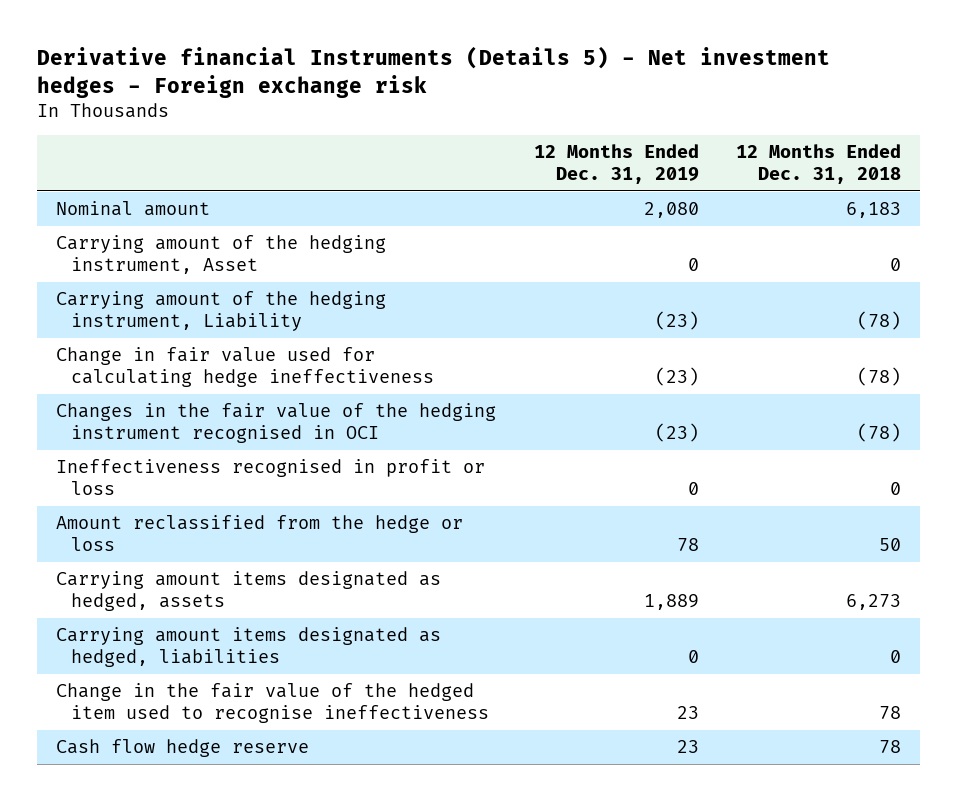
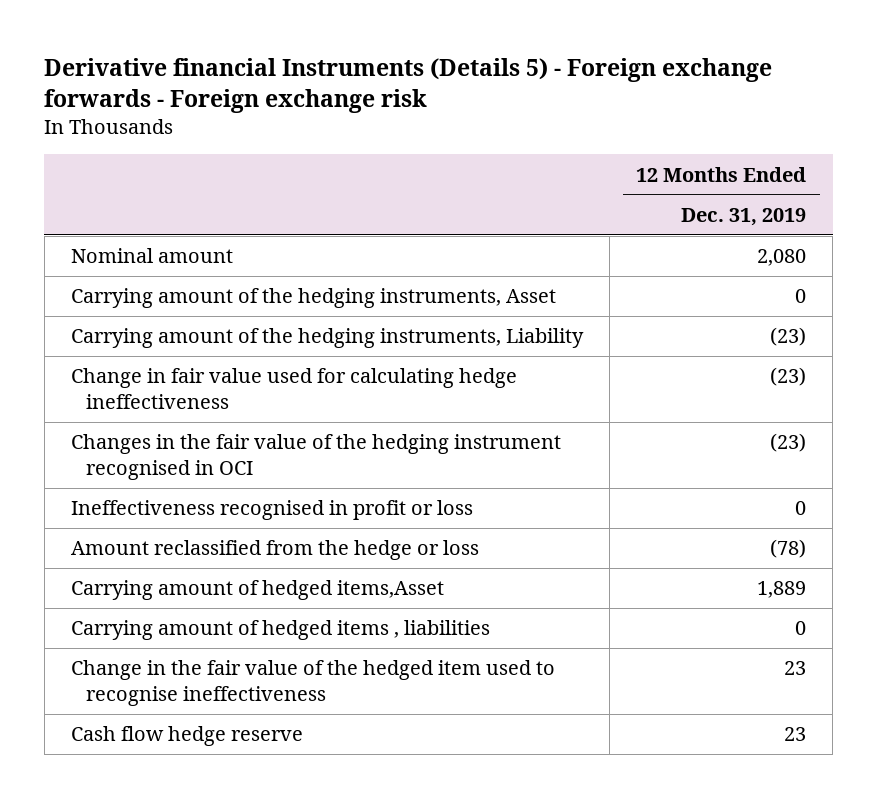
[37,46,831,99] Derivative financial Instruments (Details 5) - Net investment hedges - Foreign exchange risk -> [44,57,773,113] Derivative financial Instruments (Details 5) - Foreign exchange forwards - Foreign exchange risk
[736,144,902,185] 12 Months Ended Dec. 31, 2018 -> none
[56,235,387,274] Carrying amount of the hedging instrument, Asset -> [70,288,556,309] Carrying amount of the hedging instruments, Asset
[56,291,387,331] Carrying amount of the hedging instrument, Liability -> [70,328,584,349] Carrying amount of the hedging instruments, Liability
[676,537,699,551] 78 -> [770,539,807,559] (78)
[56,571,442,611] Carrying amount items designated as hedged, assets -> [70,580,444,601] Carrying amount of hedged items,Asset
[56,627,442,667] Carrying amount items designated as hedged, liabilities -> [70,620,490,641] Carrying amount of hedged items , liabilities

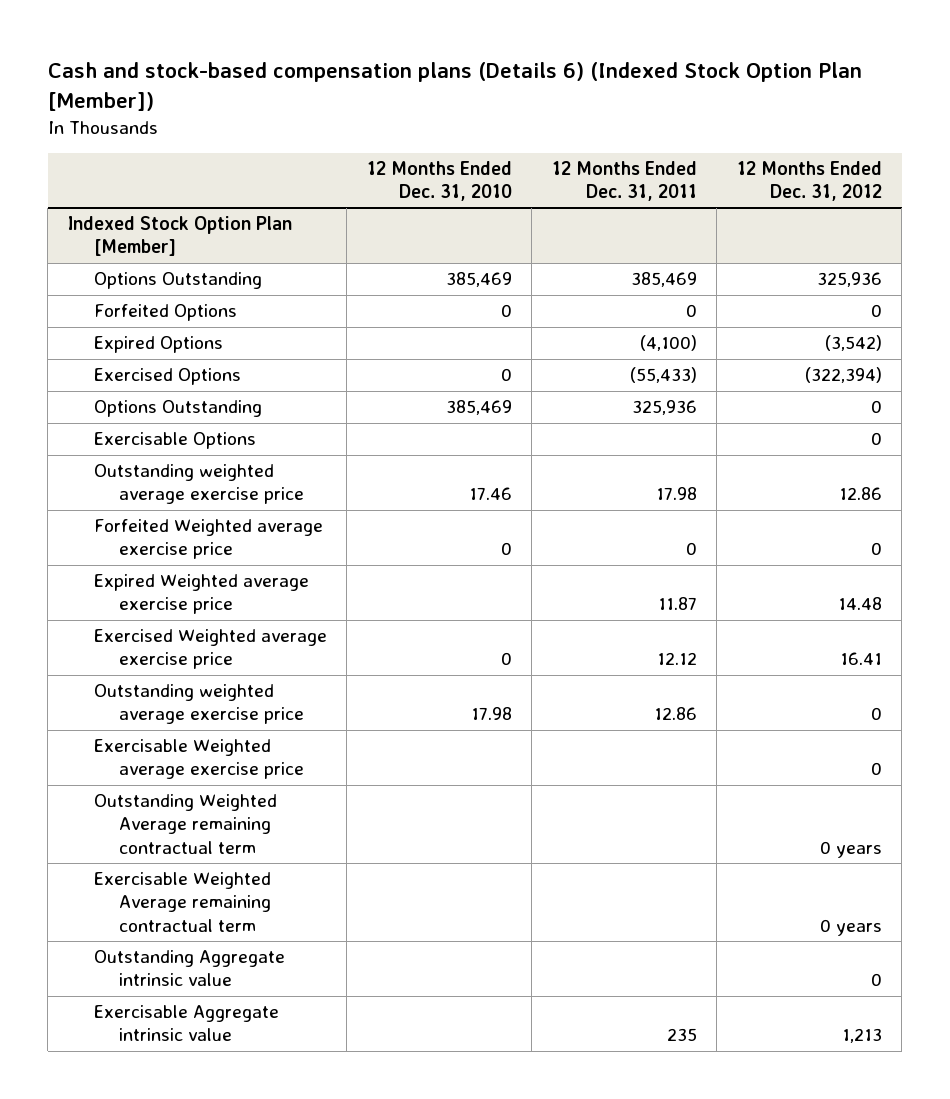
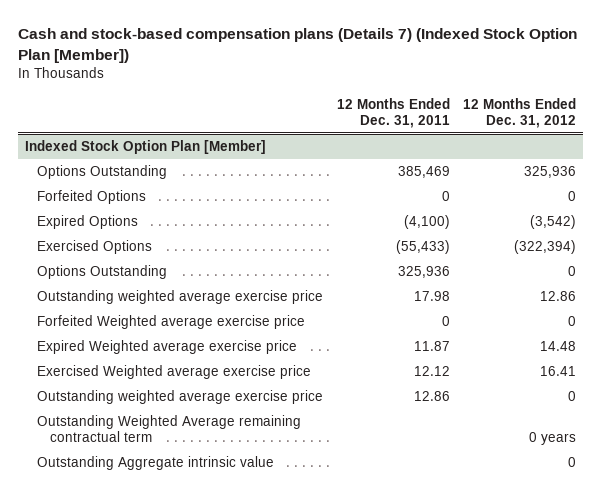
[47,61,862,111] Cash and stock-based compensation plans (Details 6) (Indexed Stock Option Plan [Member]) -> [18,28,578,64] Cash and stock-based compensation plans (Details 7) (Indexed Stock Option Plan [Member])
[366,161,512,202] 12 Months Ended Dec. 31, 2010 -> none
[93,432,256,450] Exercisable Options -> none
[93,739,305,780] Exercisable Weighted average exercise price -> none
[93,872,272,932] Exercisable Weighted Average remaining contractual term -> none
[93,1005,279,1042] Exercisable Aggregate intrinsic value -> none

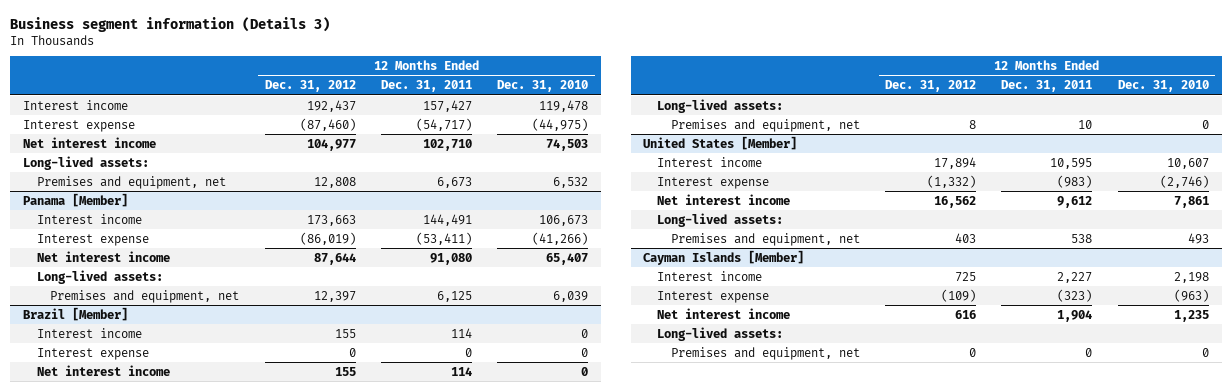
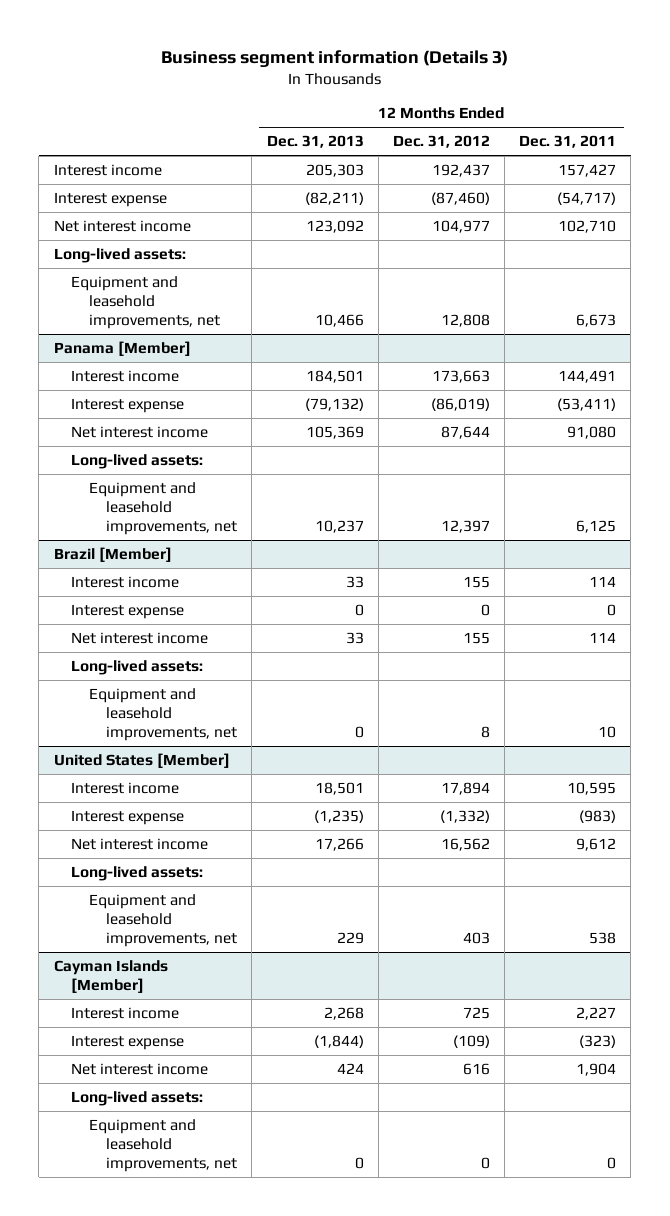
[497,80,589,93] Dec. 31, 2010 -> none
none -> [266,135,364,149] Dec. 31, 2013
[36,175,226,189] Premises and equipment, net -> [71,275,220,330] Equipment and leasehold improvements, net
[50,289,240,303] Premises and equipment, net -> [88,481,238,536] Equipment and leasehold improvements, net
[670,118,860,132] Premises and equipment, net -> [88,687,238,742] Equipment and leasehold improvements, net
[670,232,860,246] Premises and equipment, net -> [88,893,238,948] Equipment and leasehold improvements, net
[670,346,860,360] Premises and equipment, net -> [88,1118,238,1173] Equipment and leasehold improvements, net

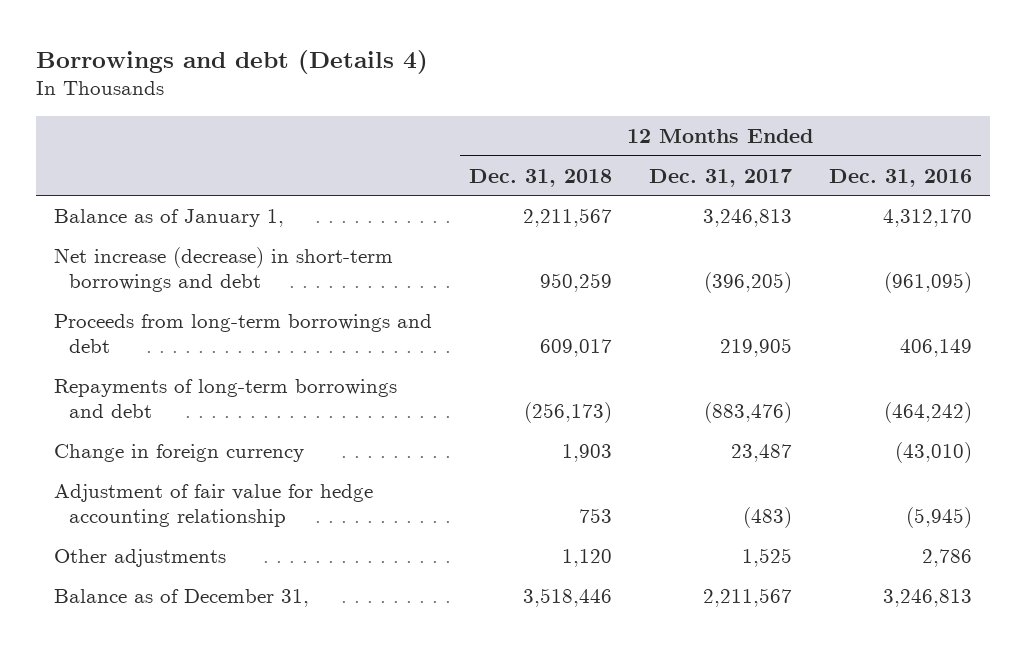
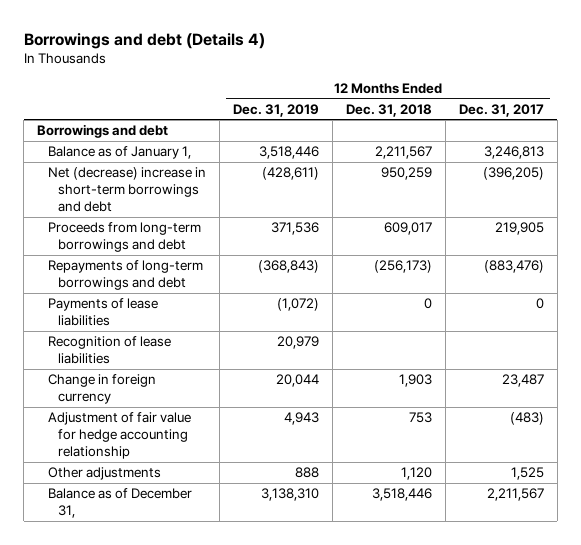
[828,168,972,187] Dec. 31, 2016 -> none
none -> [232,103,319,117] Dec. 31, 2019
none -> [37,124,169,139] Borrowings and debt
[54,246,394,292] Net increase (decrease) in short-term borrowings and debt -> [47,167,206,213] Net (decrease) increase in short-term borrowings and debt
none -> [47,298,158,327] Payments of lease liabilities
none -> [47,336,171,365] Recognition of lease liabilities

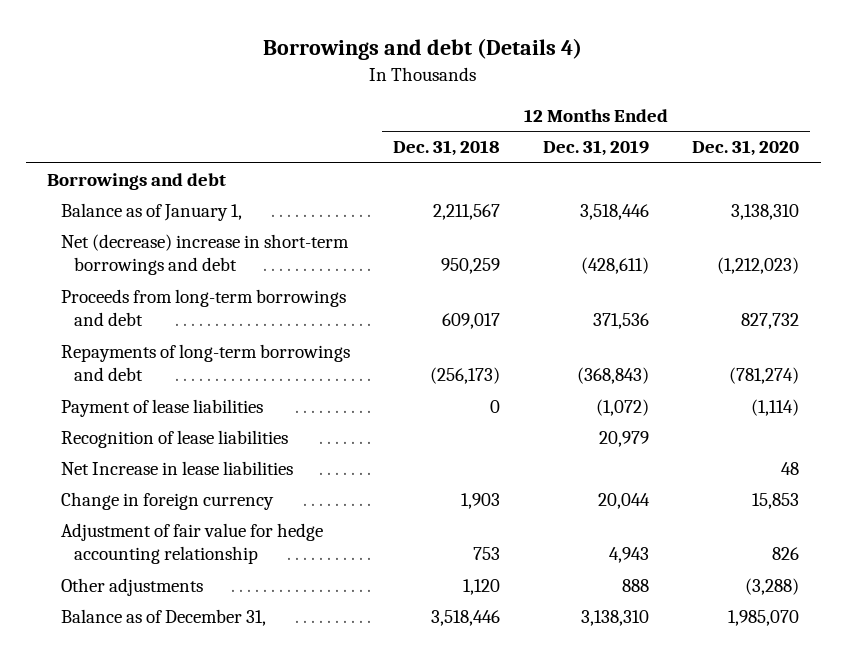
[458,103,544,117] Dec. 31, 2017 -> none
none -> [692,140,800,157] Dec. 31, 2020
[47,298,158,327] Payments of lease liabilities -> [60,399,263,418] Payment of lease liabilities
none -> [60,461,293,476] Net Increase in lease liabilities

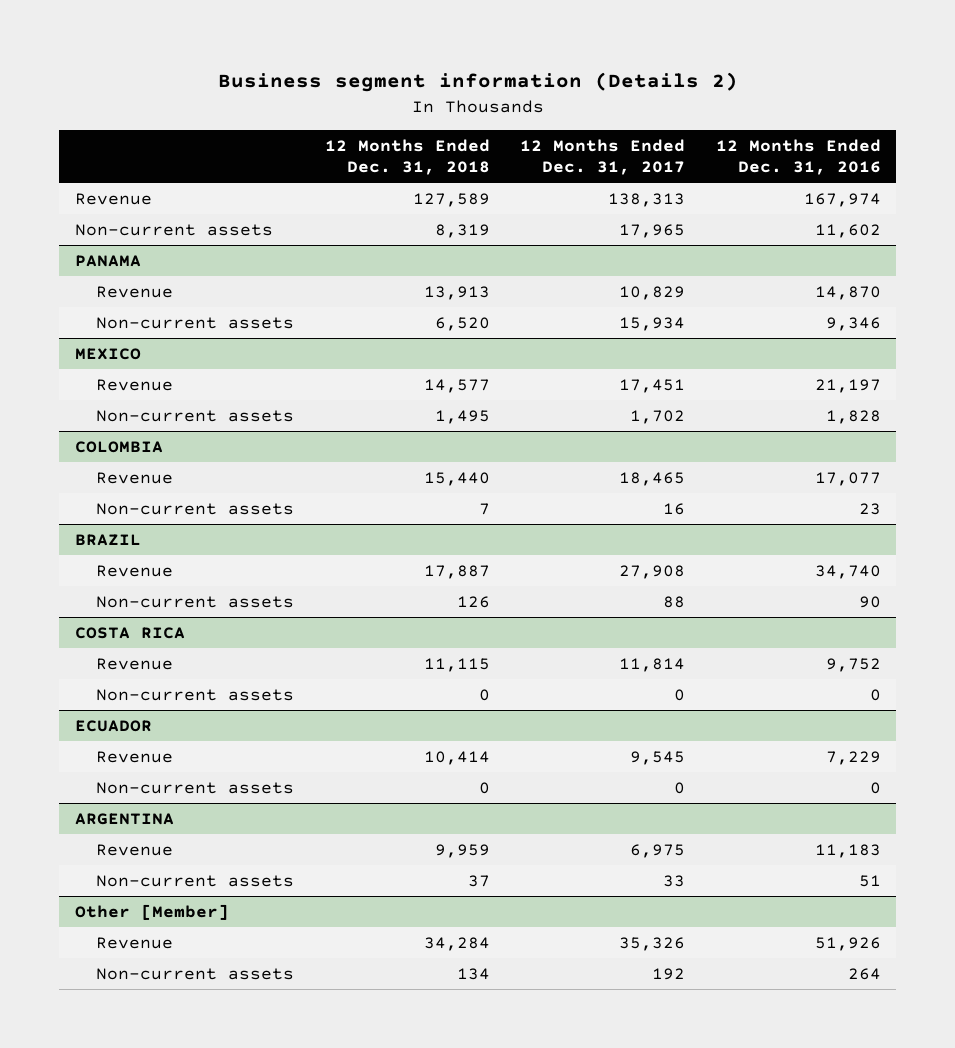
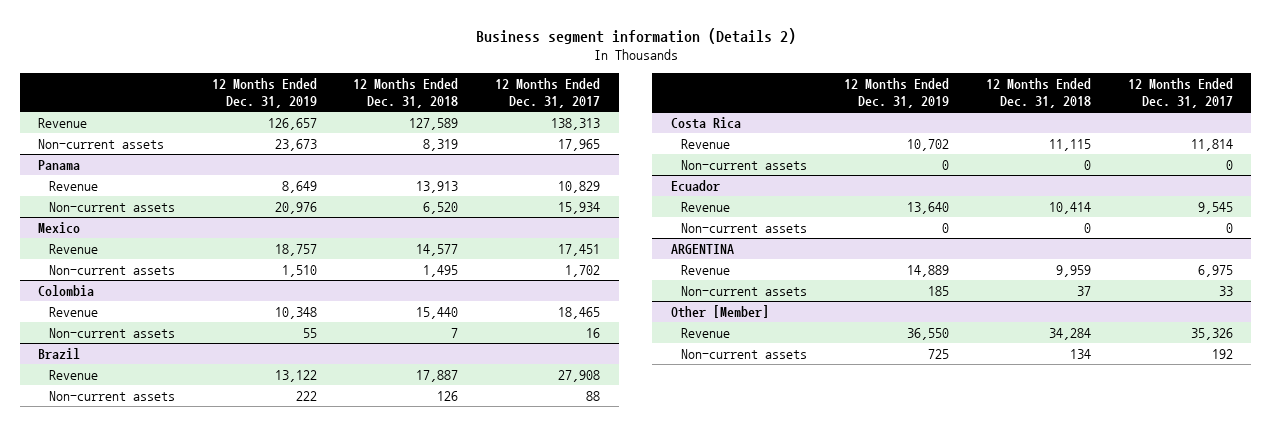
[715,138,881,176] 12 Months Ended Dec. 31, 2016 -> none
none -> [211,77,317,108] 12 Months Ended Dec. 31, 2019
[74,254,141,267] PANAMA -> [38,160,81,171] Panama
[74,347,141,360] MEXICO -> [38,222,81,234] Mexico
[74,440,163,453] COLOMBIA -> [38,285,95,297] Colombia
[74,533,141,546] BRAZIL -> [38,348,81,360] Brazil
[74,626,185,639] COSTA RICA -> [670,117,741,130] Costa Rica
[74,719,152,732] ECUADOR -> [670,180,720,192] Ecuador

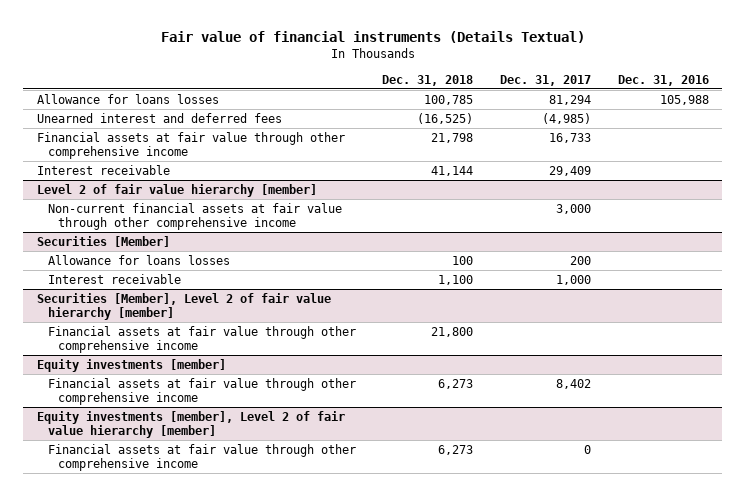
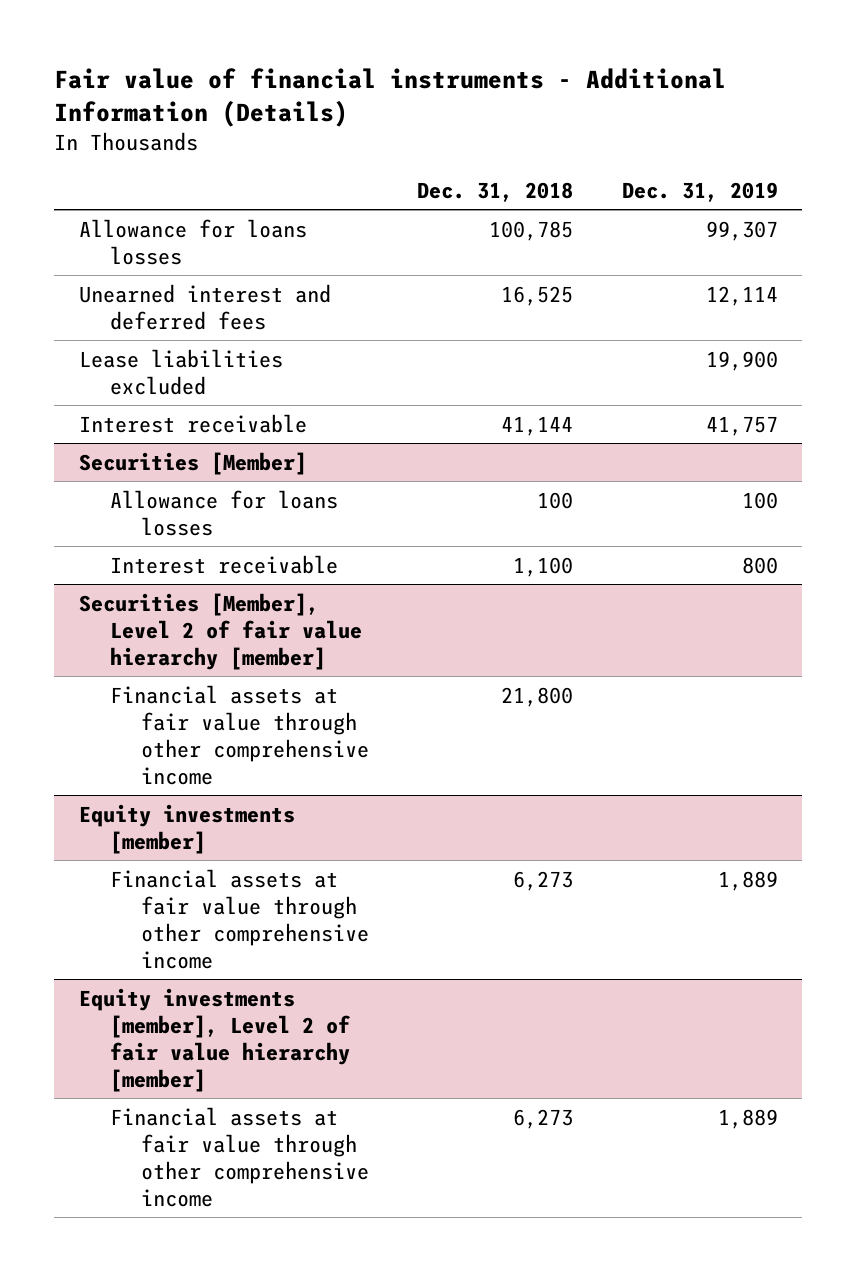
[160,31,585,44] Fair value of financial instruments (Details Textual) -> [54,67,727,127] Fair value of financial instruments - Additional Information (Details)
[500,74,592,86] Dec. 31, 2017 -> none
[617,74,709,86] Dec. 31, 2016 -> none
none -> [621,181,778,202] Dec. 31, 2019
[36,131,345,160] Financial assets at fair value through other comprehensive income -> none
[417,112,474,124] (16,525) -> [501,285,574,306] 16,525
none -> [78,348,283,395] Lease liabilities excluded
[36,183,317,197] Level 2 of fair value hierarchy [member] -> none
[47,202,342,231] Non-current financial assets at fair value through other comprehensive income -> none

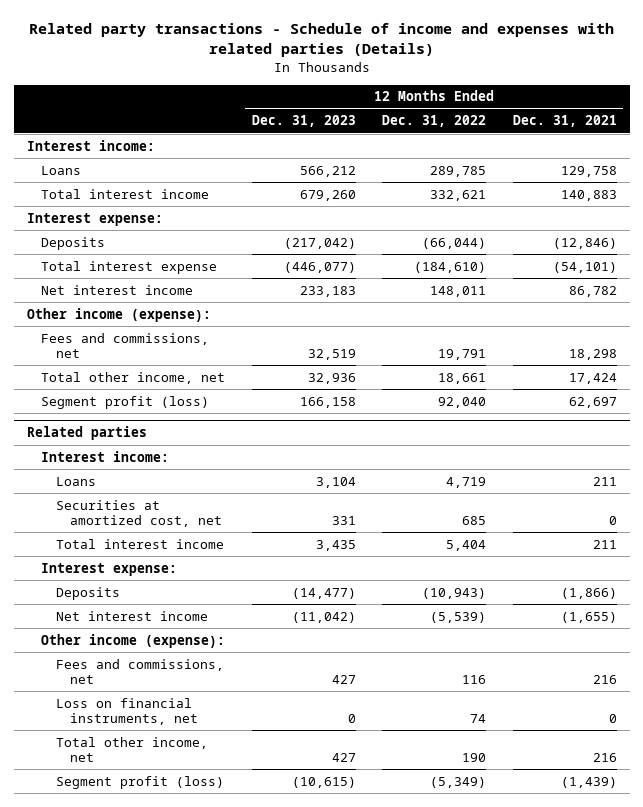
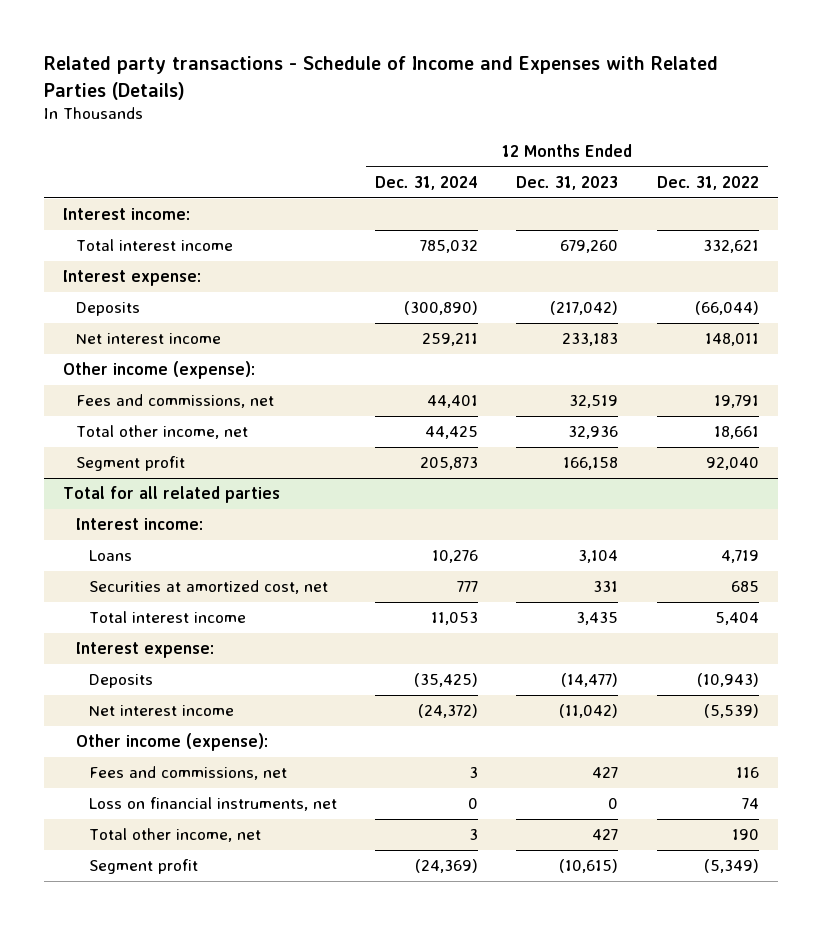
[28,22,614,58] Related party transactions - Schedule of income and expenses with related parties (Details) -> [44,56,719,100] Related party transactions - Schedule of Income and Expenses with Related Parties (Details)
[512,115,617,128] Dec. 31, 2021 -> none
none -> [375,176,479,191] Dec. 31, 2024
[41,165,82,175] Loans -> none
[41,260,218,274] Total interest expense -> none
[41,395,210,409] Segment profit (loss) -> [76,456,186,472] Segment profit
[26,426,147,441] Related parties -> [63,486,281,504] Total for all related parties
[55,775,224,789] Segment profit (loss) -> [89,859,199,875] Segment profit

